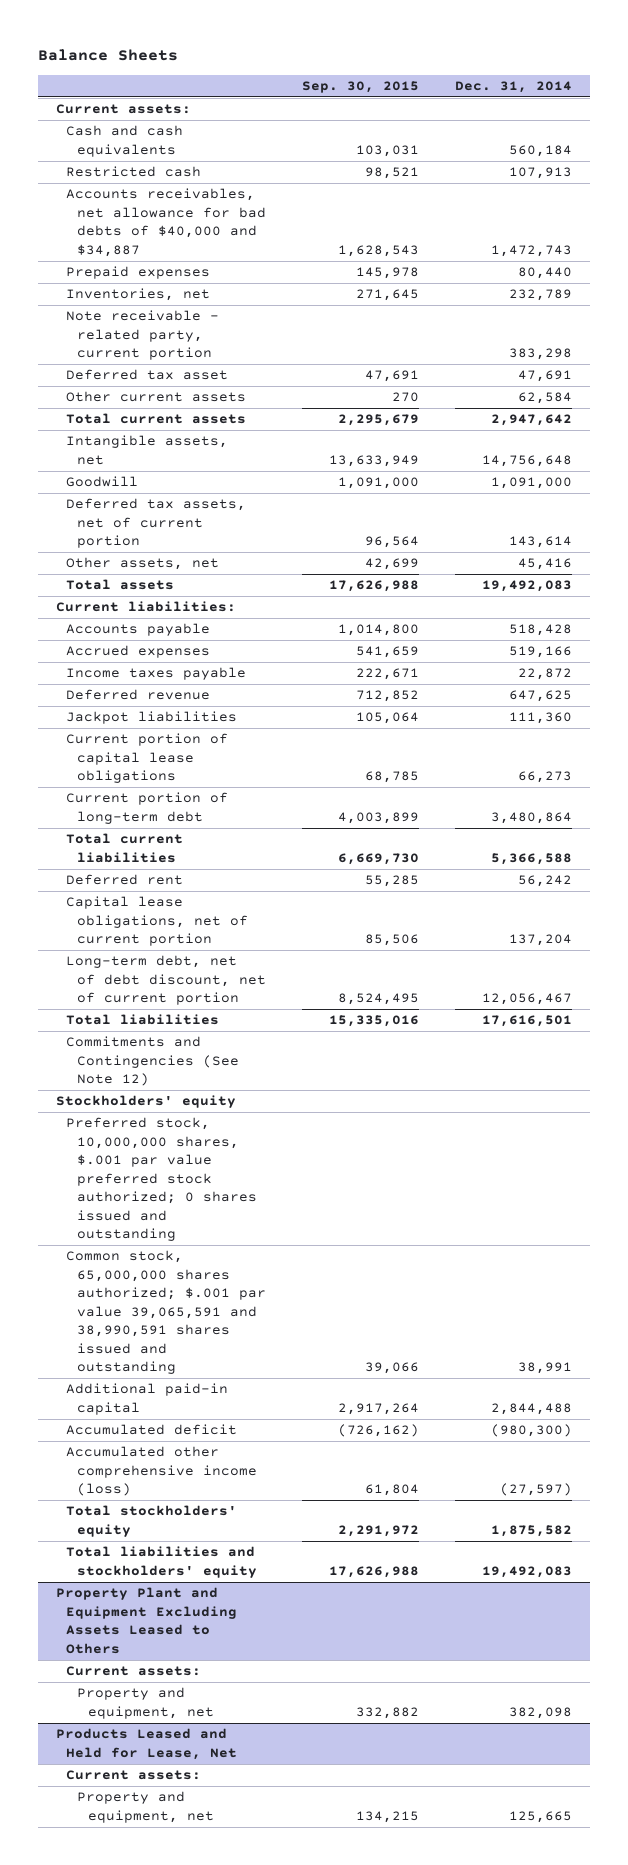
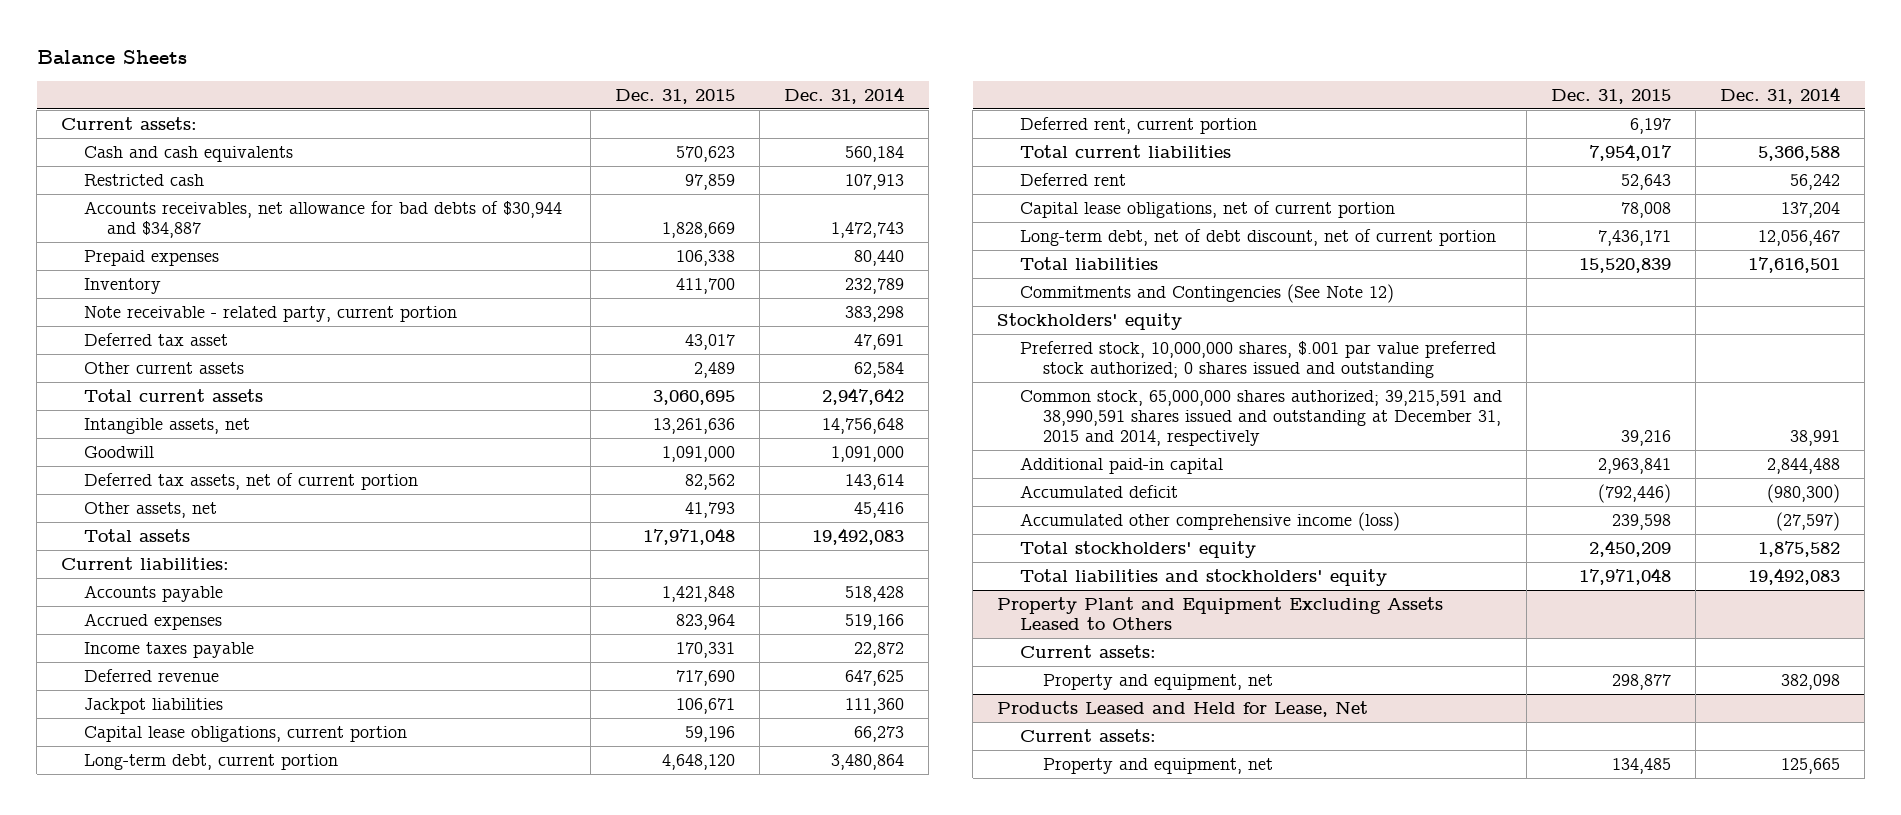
[302,81,420,94] Sep. 30, 2015 -> none
none -> [615,88,736,104] Dec. 31, 2015
[66,188,267,257] Accounts receivables, net allowance for bad debts of $40,000 and $34,887 -> [84,200,563,238] Accounts receivables, net allowance for bad debts of $30,944 and $34,887
[66,288,211,302] Inventories, net -> [84,277,162,294] Inventory
[66,733,229,784] Current portion of capital lease obligations -> [84,725,408,742] Capital lease obligations, current portion
[66,792,229,824] Current portion of long-term debt -> [84,753,339,770] Long-term debt, current portion
none -> [1020,116,1258,134] Deferred rent, current portion
[66,1250,267,1375] Common stock, 65,000,000 shares authorized; $.001 par value 39,065,591 and 38,990,591 shares issued and outstanding -> [1020,389,1503,446] Common stock, 65,000,000 shares authorized; 39,215,591 and 38,990,591 shares issued and outstanding at December 31, 2015 and 2014, respectively

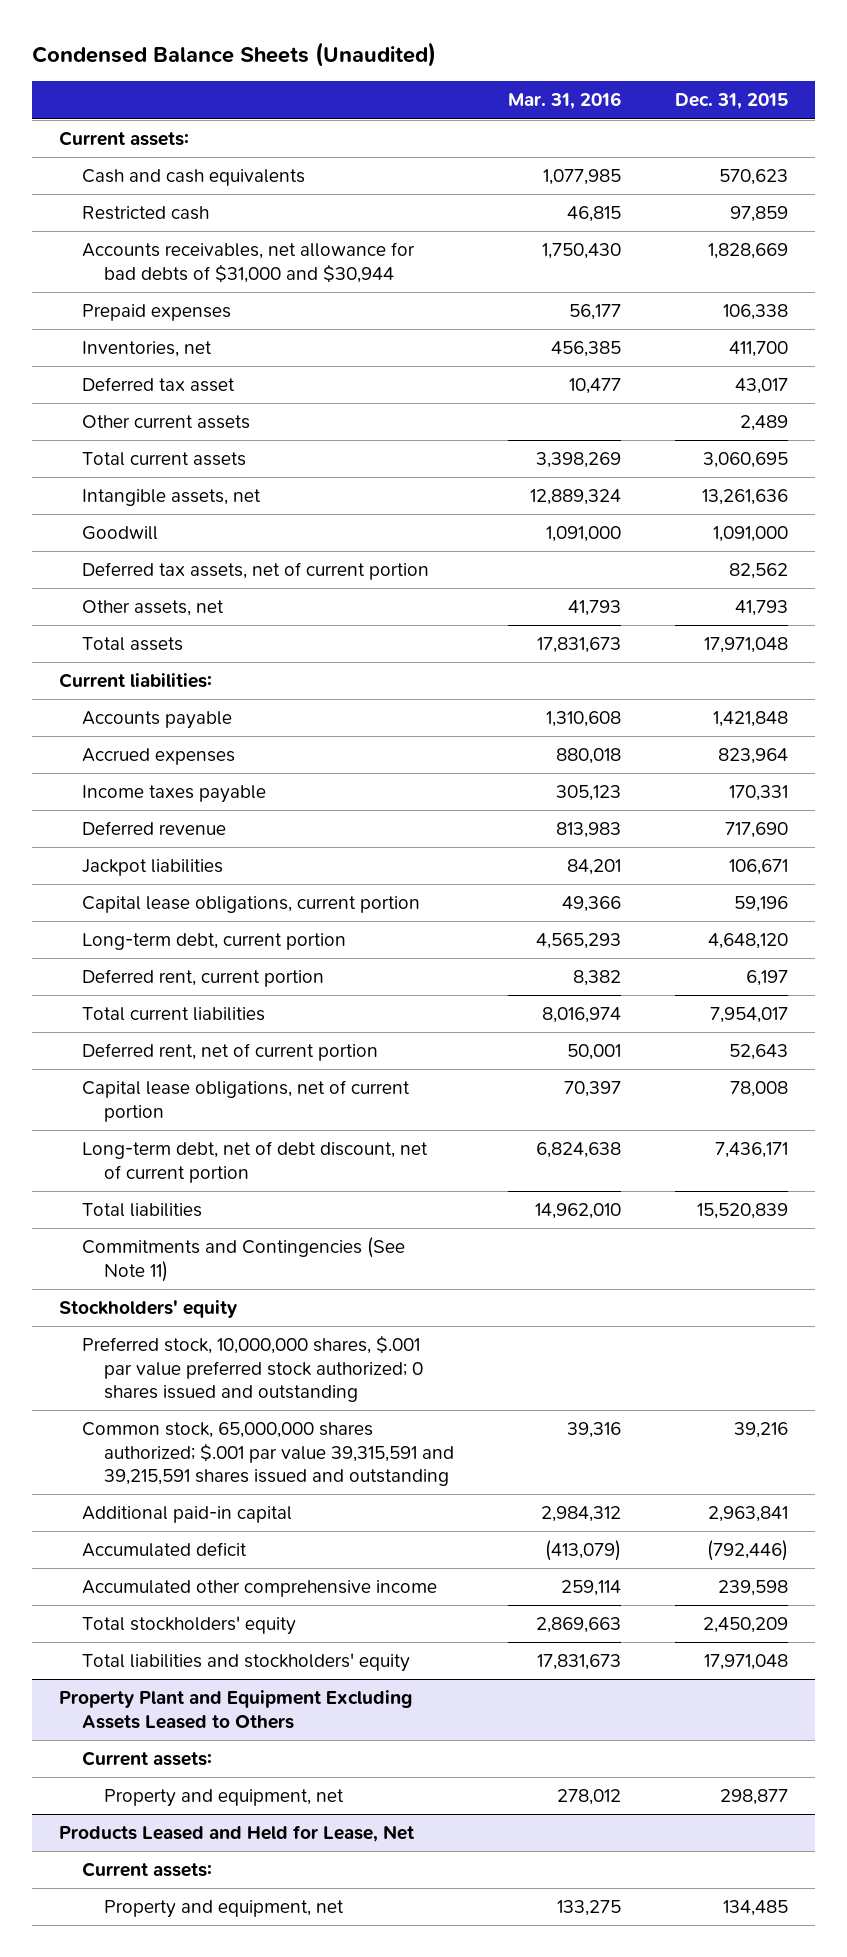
[36,49,187,64] Balance Sheets -> [32,42,437,68] Condensed Balance Sheets (Unaudited)
[784,86,905,104] Dec. 31, 2014 -> none
none -> [508,92,622,110] Mar. 31, 2016
[84,200,563,238] Accounts receivables, net allowance for bad debts of $30,944 and $34,887 -> [81,242,415,283] Accounts receivables, net allowance for bad debts of $31,000 and $30,944
[84,305,458,322] Note receivable - related party, current portion -> none
[84,277,162,294] Inventory -> [81,341,212,358] Inventories, net
[1020,172,1127,186] Deferred rent -> [81,1043,378,1062] Deferred rent, net of current portion
[1020,283,1395,303] Commitments and Contingencies (See Note 12) -> [81,1237,405,1282] Commitments and Contingencies (See Note 11)
[1020,389,1503,446] Common stock, 65,000,000 shares authorized; 39,215,591 and 38,990,591 shares issued and outstanding at December 31, 2015 and 2014, respectively -> [81,1422,455,1487] Common stock, 65,000,000 shares authorized; $.001 par value 39,315,591 and 39,215,591 shares issued and outstanding
[1020,511,1401,531] Accumulated other comprehensive income (loss) -> [81,1580,437,1598] Accumulated other comprehensive income

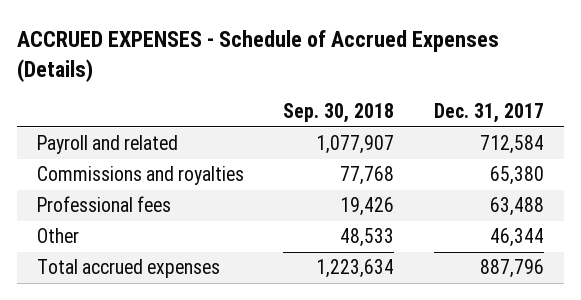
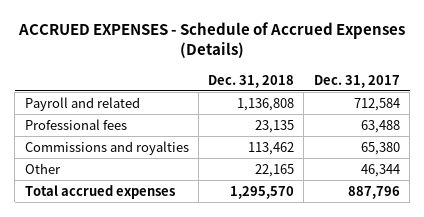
[283,103,395,124] Sep. 30, 2018 -> none
none -> [208,74,295,88] Dec. 31, 2018
[36,166,244,186] Commissions and royalties -> [24,140,189,155] Commissions and royalties

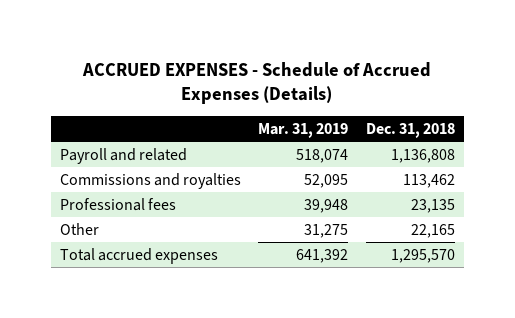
[313,74,400,88] Dec. 31, 2017 -> none
none -> [258,123,349,139] Mar. 31, 2019
[24,118,127,130] Professional fees -> [59,197,176,211] Professional fees

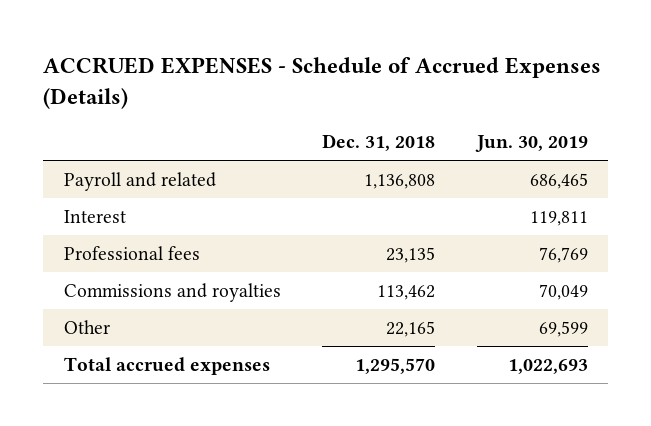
[258,123,349,139] Mar. 31, 2019 -> none
none -> [474,135,588,153] Jun. 30, 2019
none -> [63,209,126,223] Interest
[59,172,241,189] Commissions and royalties -> [63,282,281,302] Commissions and royalties

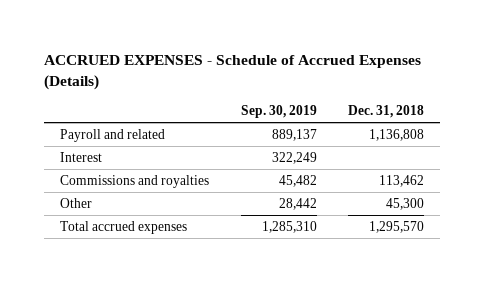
[474,135,588,153] Jun. 30, 2019 -> none
none -> [240,104,317,118] Sep. 30, 2019
[63,245,200,260] Professional fees -> none
[386,320,436,337] 22,165 -> [386,197,425,210] 45,300

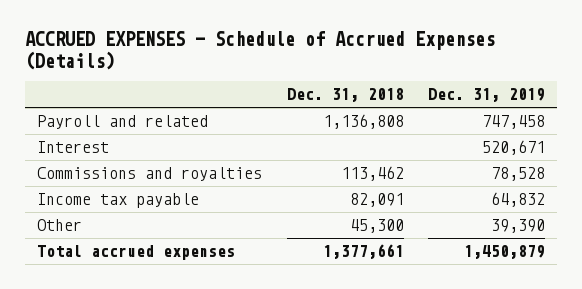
[240,104,317,118] Sep. 30, 2019 -> none
none -> [428,88,546,103] Dec. 31, 2019
none -> [37,193,200,209] Income tax payable
[369,220,425,233] 1,295,570 -> [322,244,404,260] 1,377,661

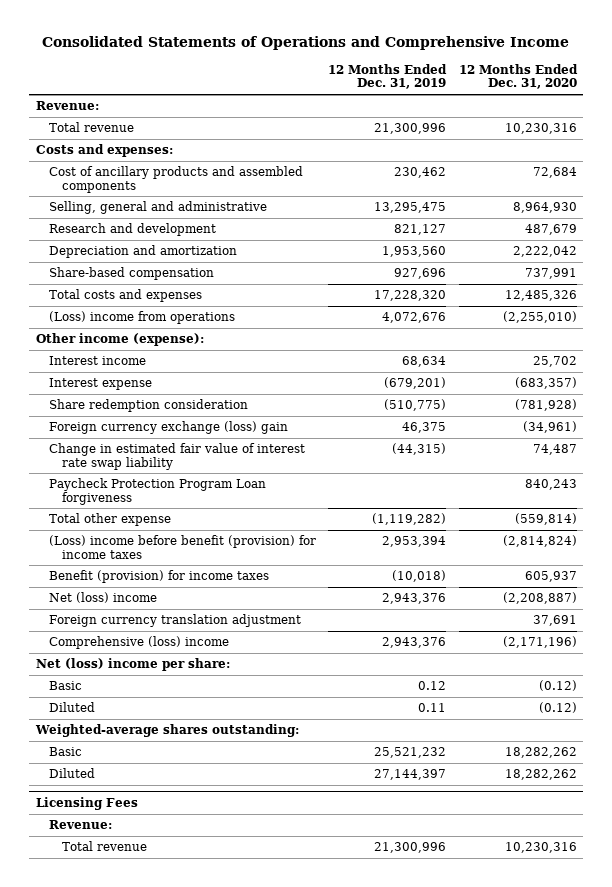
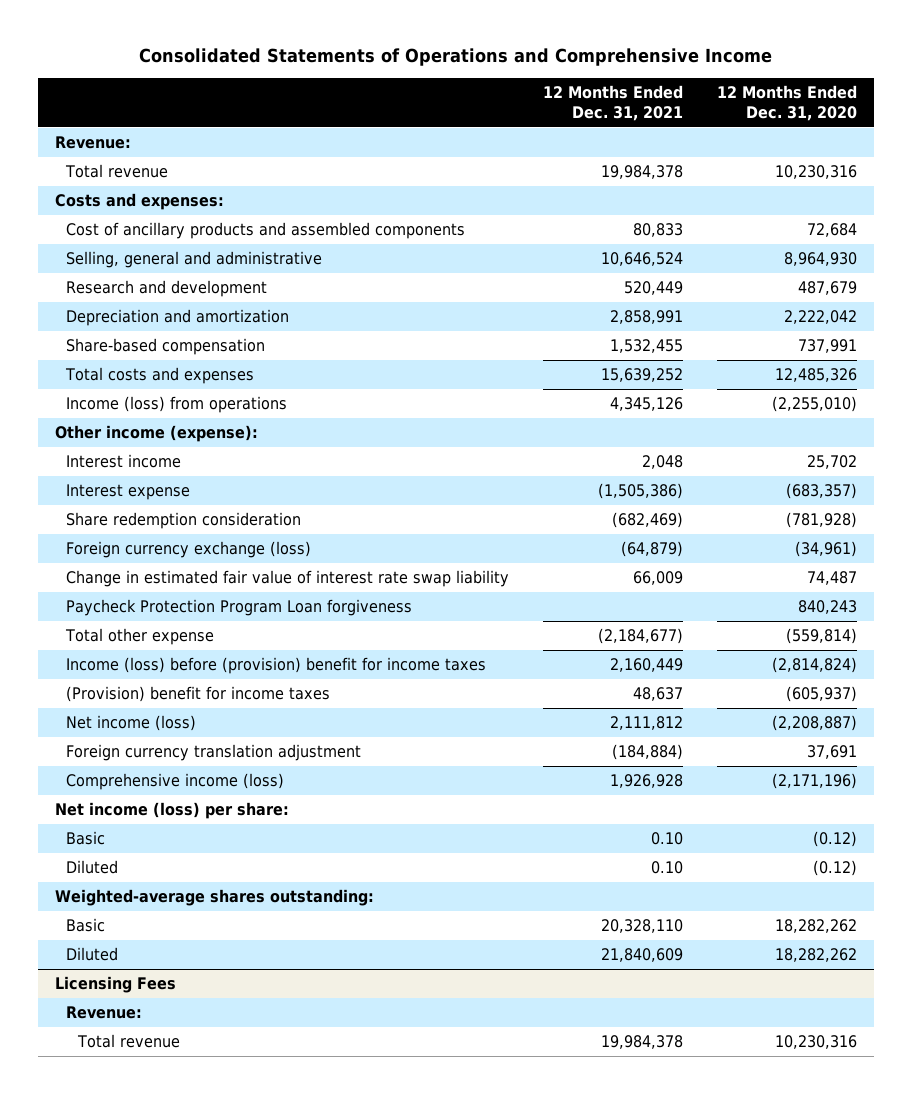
[328,63,448,90] 12 Months Ended Dec. 31, 2019 -> none
none -> [543,85,684,121] 12 Months Ended Dec. 31, 2021
[48,311,235,325] (Loss) income from operations -> [66,396,288,414] Income (loss) from operations
[48,421,288,435] Foreign currency exchange (loss) gain -> [66,541,312,559] Foreign currency exchange (loss)
[48,535,316,559] (Loss) income before benefit (provision) for income taxes -> [66,657,487,675] Income (loss) before (provision) benefit for income taxes
[48,570,269,584] Benefit (provision) for income taxes -> [66,686,331,703] (Provision) benefit for income taxes
[524,571,577,583] 605,937 -> [786,686,858,703] (605,937)
[48,592,157,604] Net (loss) income -> [66,715,197,732] Net income (loss)
[48,636,229,650] Comprehensive (loss) income -> [66,773,285,791] Comprehensive income (loss)
[35,658,230,672] Net (loss) income per share: -> [55,802,290,820] Net income (loss) per share:

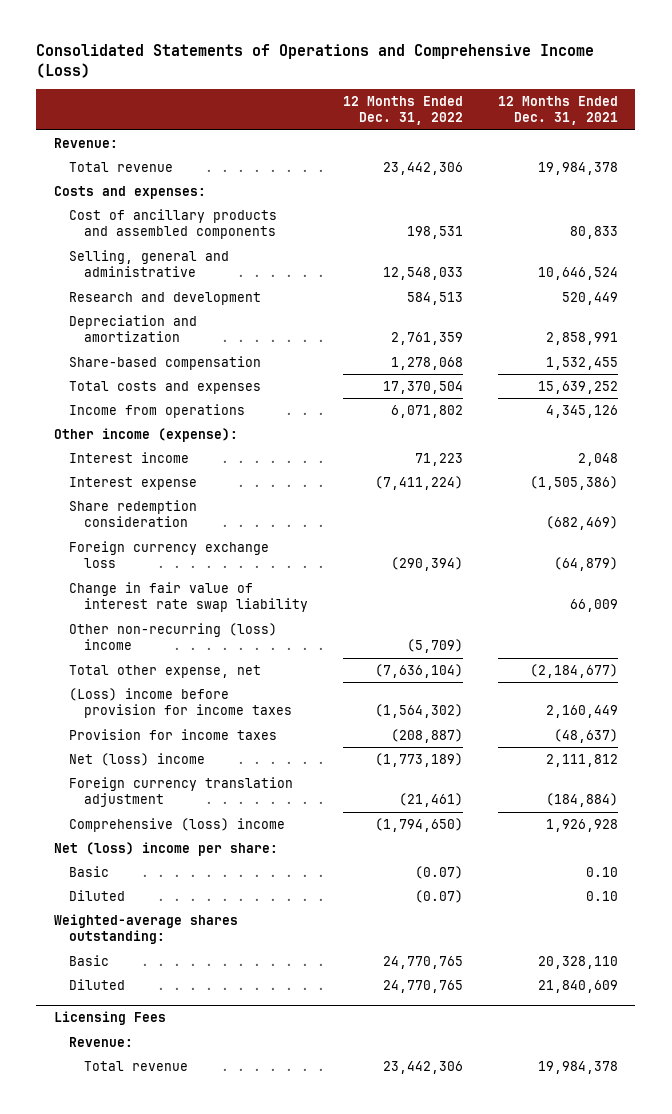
[139,48,773,67] Consolidated Statements of Operations and Comprehensive Income -> [36,44,595,79] Consolidated Statements of Operations and Comprehensive Income (Loss)
[717,85,858,121] 12 Months Ended Dec. 31, 2020 -> none
none -> [342,95,463,126] 12 Months Ended Dec. 31, 2022
[66,396,288,414] Income (loss) from operations -> [68,403,245,418] Income from operations
[66,599,413,617] Paycheck Protection Program Loan forgiveness -> none
[66,541,312,559] Foreign currency exchange (loss) -> [68,540,269,569] Foreign currency exchange loss
[66,570,510,588] Change in estimated fair value of interest rate swap liability -> [68,581,308,613] Change in fair value of interest rate swap liability
none -> [68,622,277,651] Other non-recurring (loss) income
[65,628,215,646] Total other expense -> [68,664,261,678] Total other expense, net
[66,657,487,675] Income (loss) before (provision) benefit for income taxes -> [68,687,292,719] (Loss) income before provision for income taxes
[66,686,331,703] (Provision) benefit for income taxes -> [68,728,277,740] Provision for income taxes
[633,687,684,702] 48,637 -> [553,728,618,743] (48,637)
[66,715,197,732] Net income (loss) -> [68,752,205,766] Net (loss) income
[66,773,285,791] Comprehensive income (loss) -> [68,817,285,832] Comprehensive (loss) income
[55,802,290,820] Net income (loss) per share: -> [53,841,278,856] Net (loss) income per share:

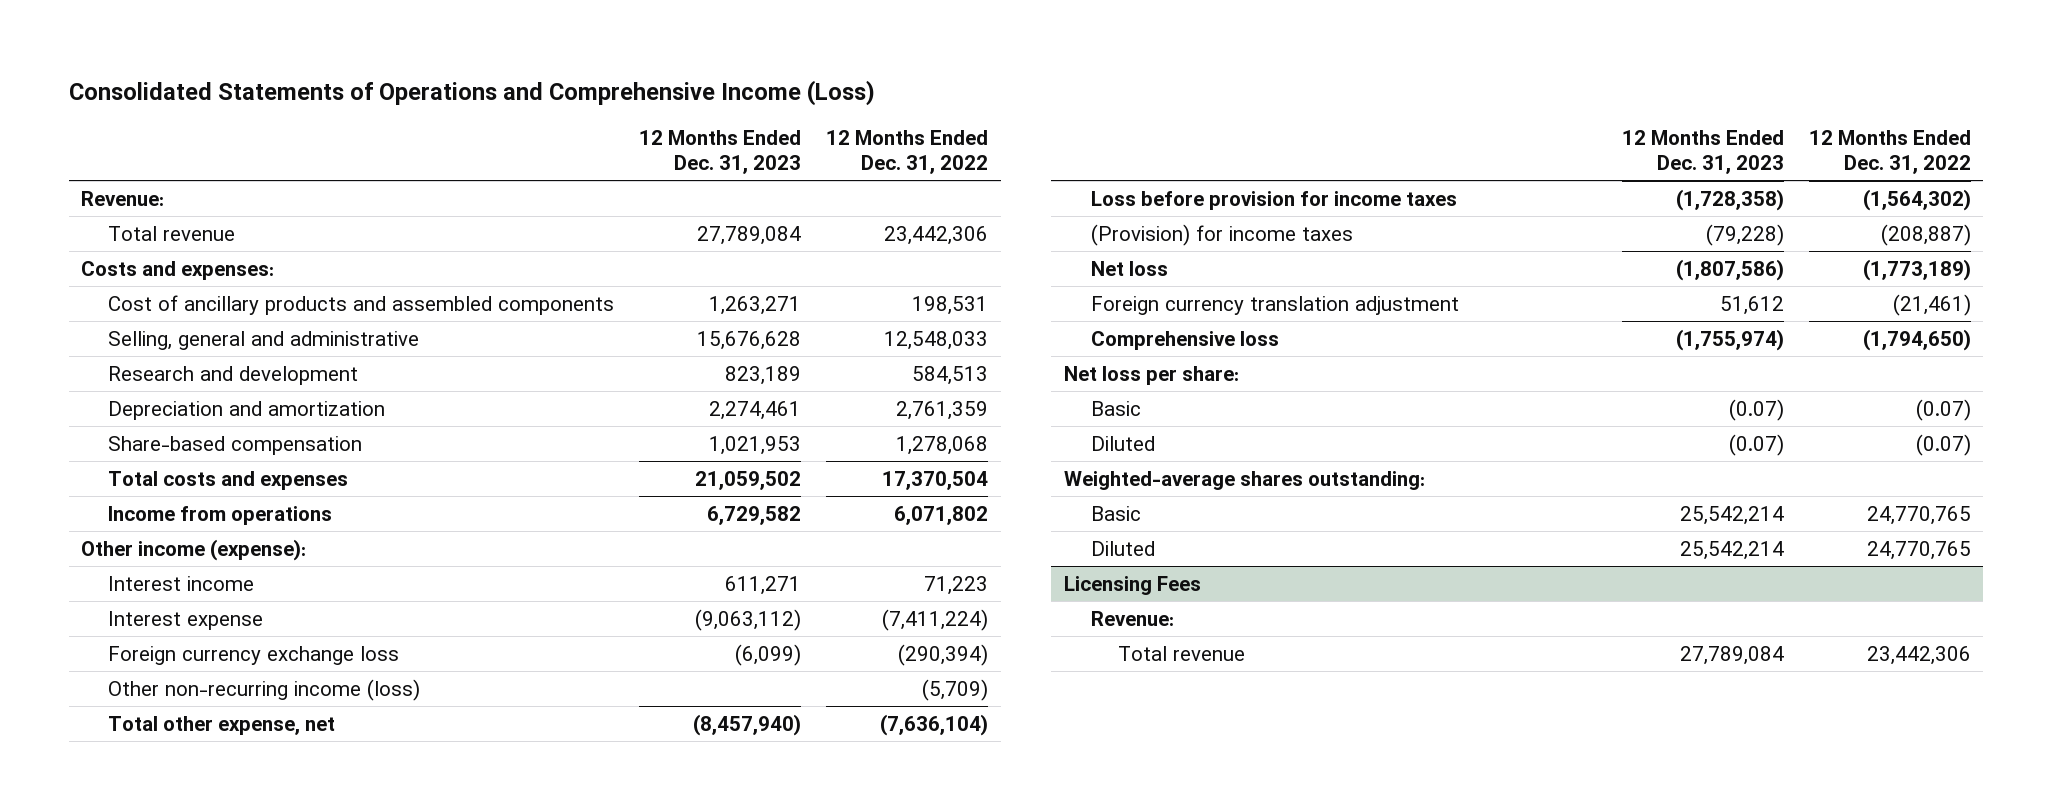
[497,95,618,126] 12 Months Ended Dec. 31, 2021 -> none
none -> [639,130,802,174] 12 Months Ended Dec. 31, 2023
[68,499,197,528] Share redemption consideration -> none
[68,581,308,613] Change in fair value of interest rate swap liability -> none
[68,622,277,651] Other non-recurring (loss) income -> [108,678,421,701] Other non-recurring income (loss)
[68,687,292,719] (Loss) income before provision for income taxes -> [1090,190,1457,210] Loss before provision for income taxes
[68,728,277,740] Provision for income taxes -> [1090,223,1353,246] (Provision) for income taxes
[68,752,205,766] Net (loss) income -> [1090,260,1168,276] Net loss
[68,817,285,832] Comprehensive (loss) income -> [1090,330,1279,350] Comprehensive loss
[53,841,278,856] Net (loss) income per share: -> [1063,365,1239,385] Net loss per share:

